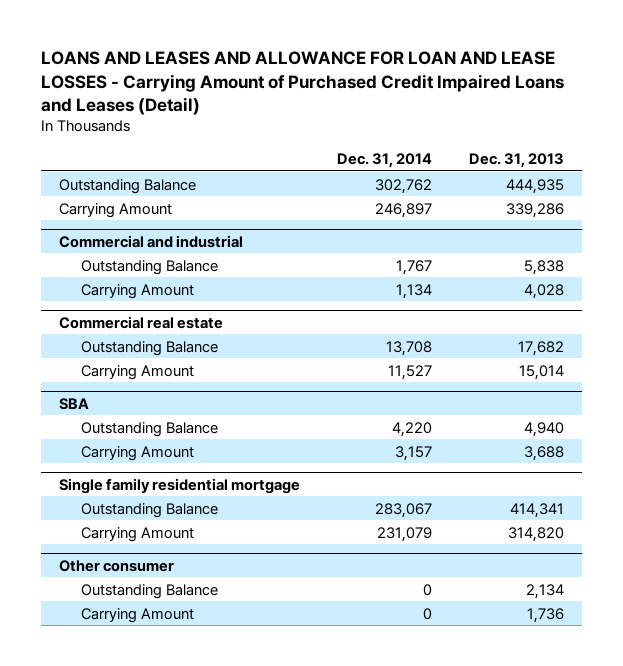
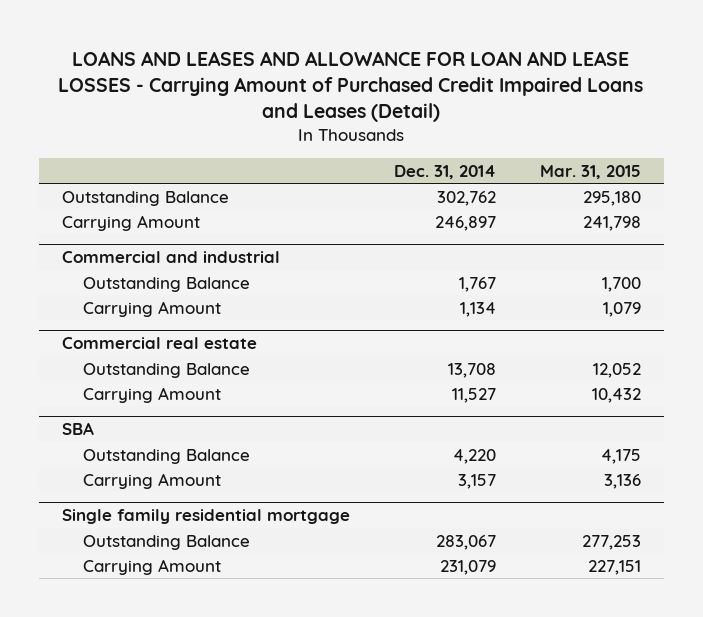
[468,153,564,169] Dec. 31, 2013 -> none
none -> [540,164,642,179] Mar. 31, 2015
[59,559,175,572] Other consumer -> none
[80,583,218,599] Outstanding Balance -> none
[80,607,194,623] Carrying Amount -> none

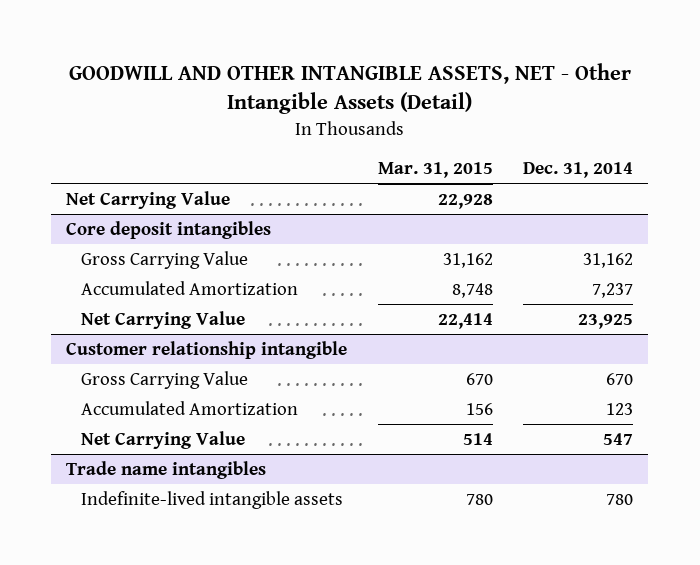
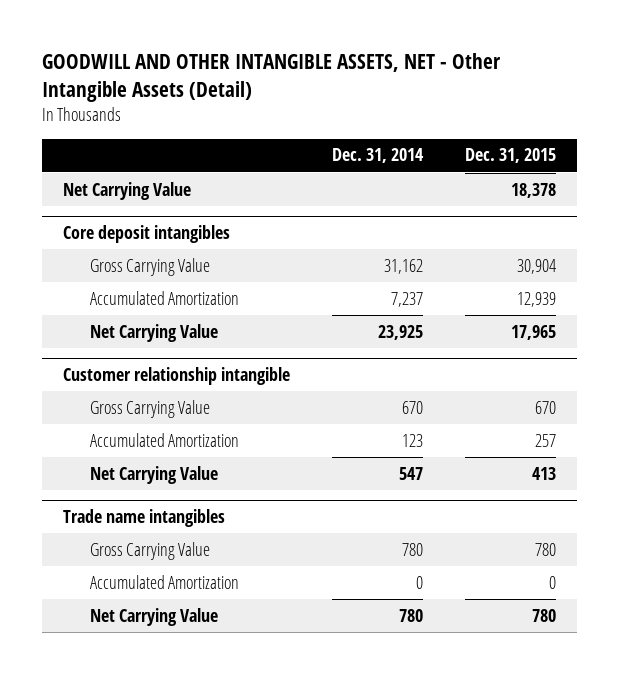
[377,162,493,179] Mar. 31, 2015 -> none
none -> [465,148,557,164] Dec. 31, 2015
[81,490,344,509] Indefinite-lived intangible assets -> none
none -> [90,541,211,560] Gross Carrying Value
none -> [90,574,240,589] Accumulated Amortization
none -> [90,607,219,626] Net Carrying Value

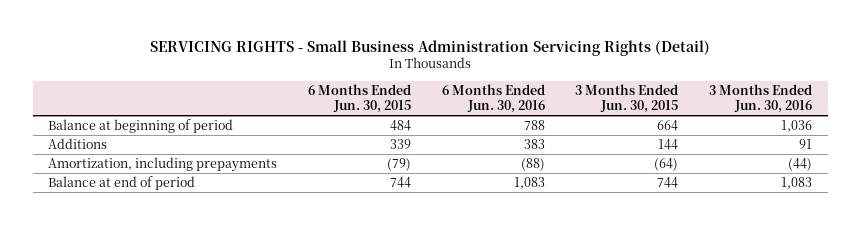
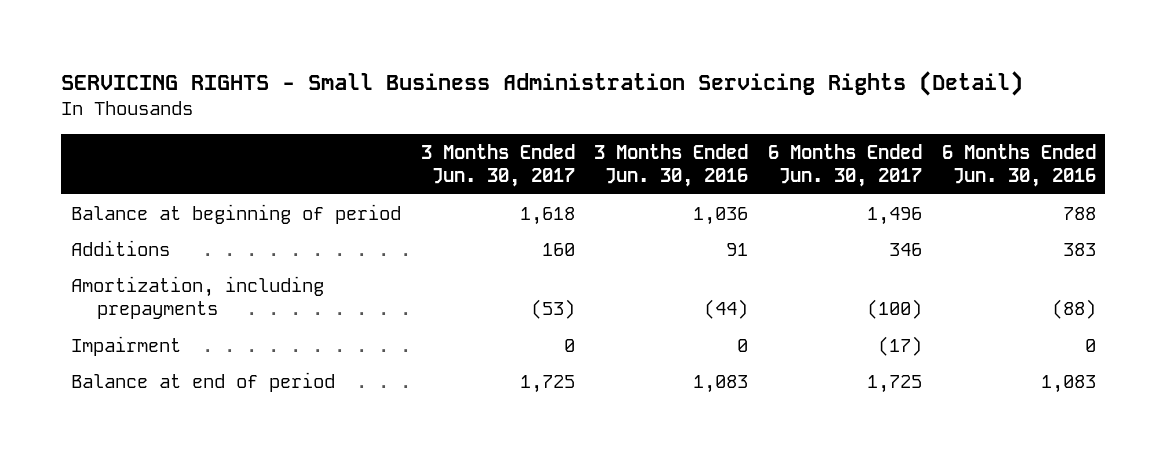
[307,83,411,114] 6 Months Ended Jun. 30, 2015 -> none
[575,83,679,114] 3 Months Ended Jun. 30, 2015 -> none
none -> [420,143,575,188] 3 Months Ended Jun. 30, 2017
none -> [767,143,922,188] 6 Months Ended Jun. 30, 2017
none -> [71,335,182,356] Impairment

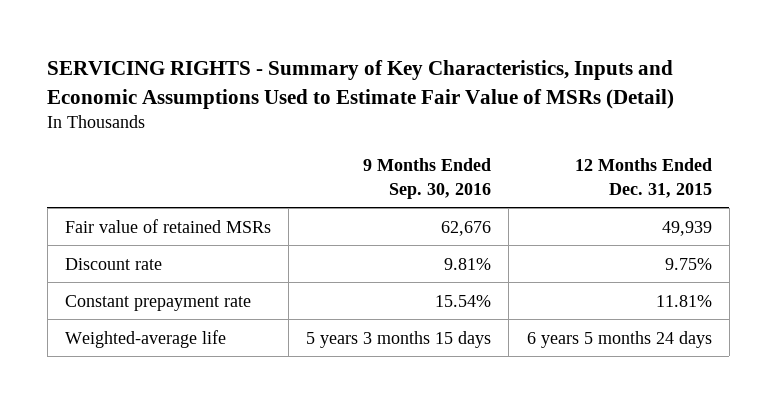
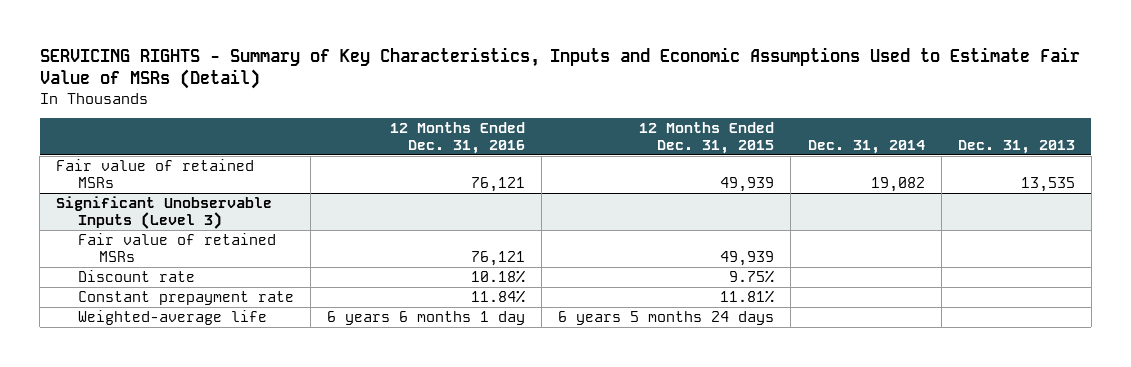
[363,158,492,199] 9 Months Ended Sep. 30, 2016 -> none
none -> [389,122,525,154] 12 Months Ended Dec. 31, 2016
none -> [807,139,925,154] Dec. 31, 2014
none -> [957,139,1075,154] Dec. 31, 2013
none -> [56,196,273,229] Significant Unobservable Inputs (Level 3)
none -> [77,233,276,262] Fair value of retained MSRs

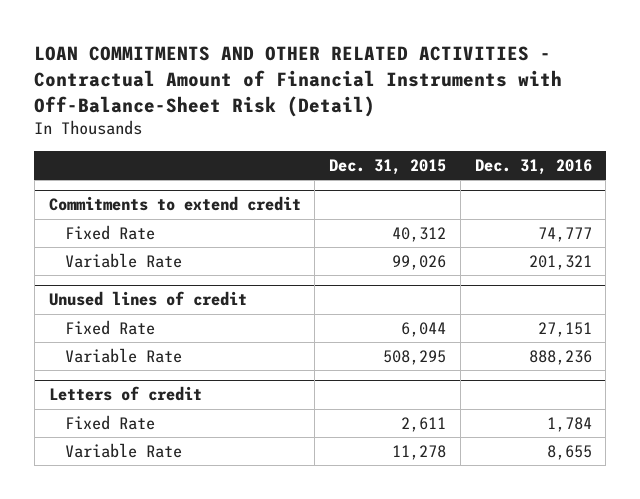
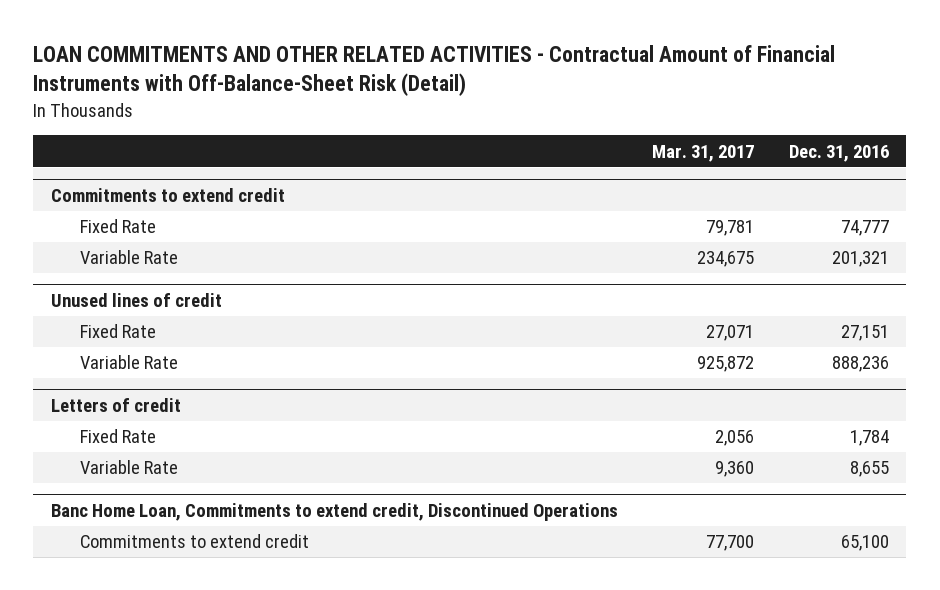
[329,158,447,175] Dec. 31, 2015 -> none
none -> [652,144,755,162] Mar. 31, 2017
none -> [50,502,618,521] Banc Home Loan, Commitments to extend credit, Discontinued Operations
none -> [79,534,309,549] Commitments to extend credit

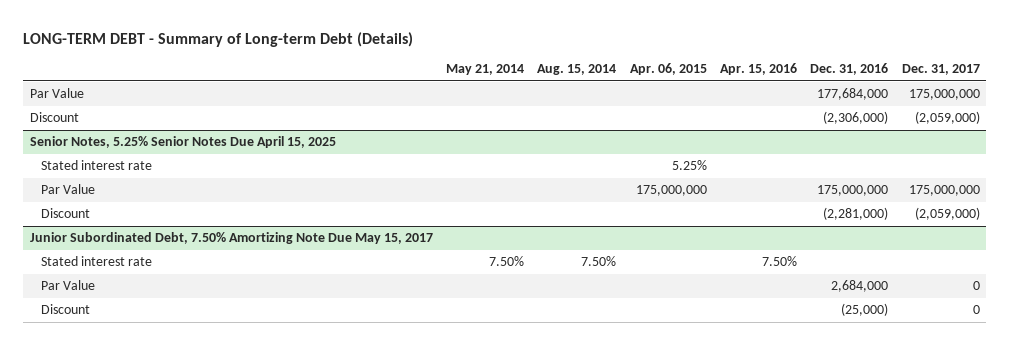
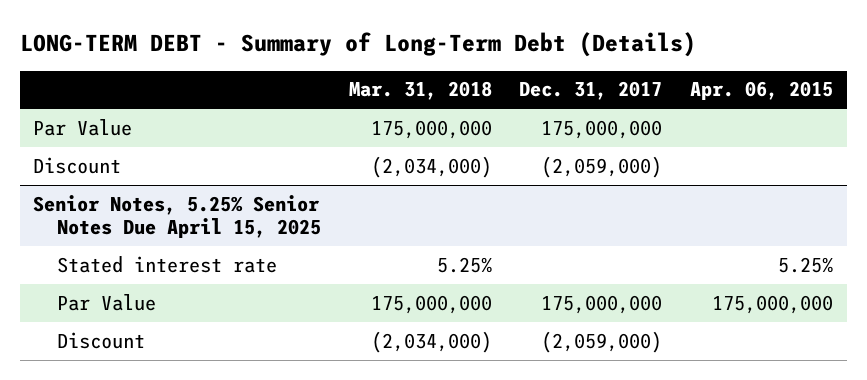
[22,31,413,47] LONG-TERM DEBT - Summary of Long-term Debt (Details) -> [19,31,696,57] LONG-TERM DEBT - Summary of Long-Term Debt (Details)
[445,64,524,76] May 21, 2014 -> none
[537,64,617,76] Aug. 15, 2014 -> none
[720,63,798,76] Apr. 15, 2016 -> none
[810,63,889,76] Dec. 31, 2016 -> none
none -> [348,81,492,101] Mar. 31, 2018
[29,232,433,245] Junior Subordinated Debt, 7.50% Amortizing Note Due May 15, 2017 -> none
[40,256,152,267] Stated interest rate -> none
[40,280,95,291] Par Value -> none
[40,304,90,315] Discount -> none

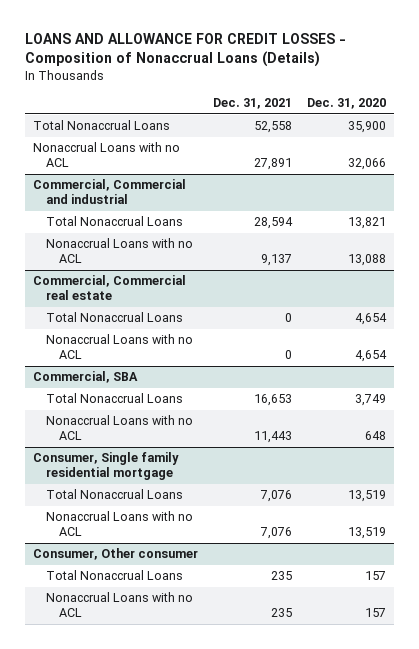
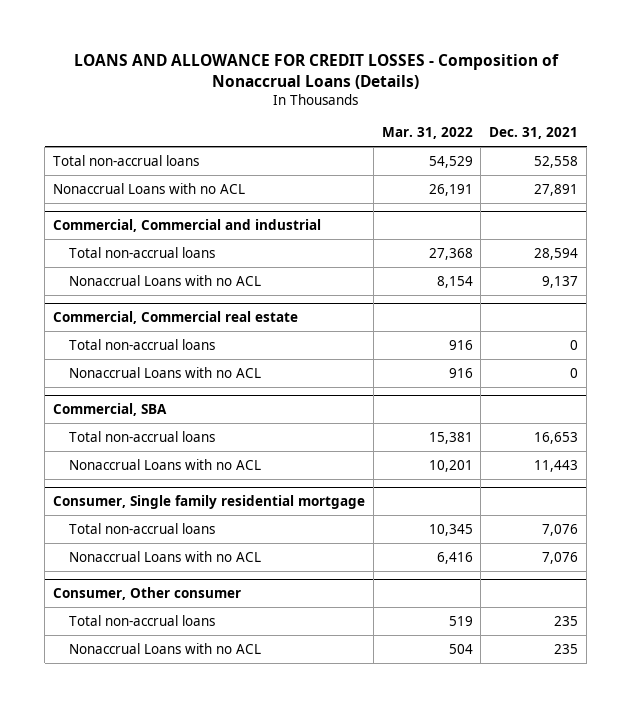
[307,98,387,110] Dec. 31, 2020 -> none
none -> [381,127,473,140] Mar. 31, 2022
[32,120,170,131] Total Nonaccrual Loans -> [53,154,200,166] Total non-accrual loans
[45,216,183,227] Total Nonaccrual Loans -> [68,246,215,258] Total non-accrual loans
[45,312,183,323] Total Nonaccrual Loans -> [68,338,215,350] Total non-accrual loans
[45,393,183,404] Total Nonaccrual Loans -> [68,430,215,442] Total non-accrual loans
[45,489,183,500] Total Nonaccrual Loans -> [68,522,215,534] Total non-accrual loans
[45,570,183,581] Total Nonaccrual Loans -> [68,614,215,626] Total non-accrual loans

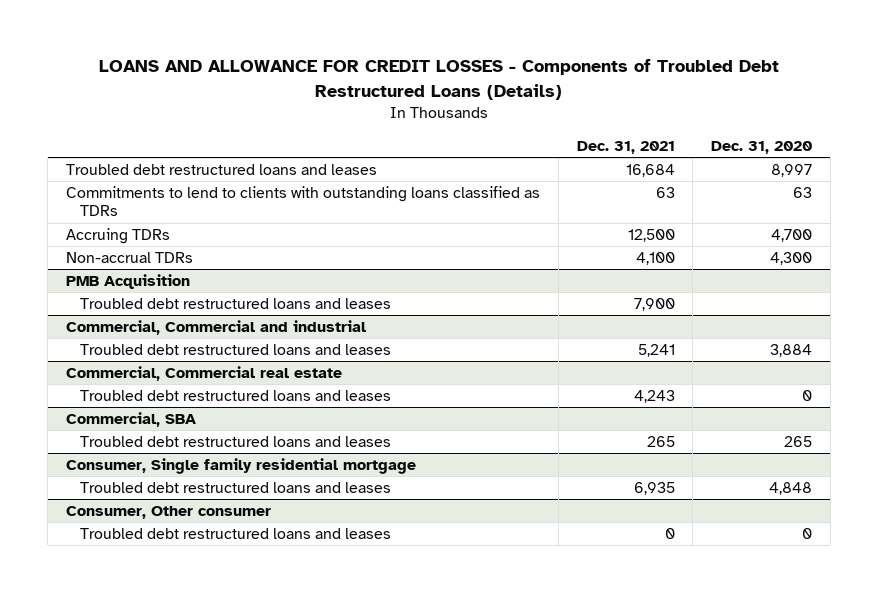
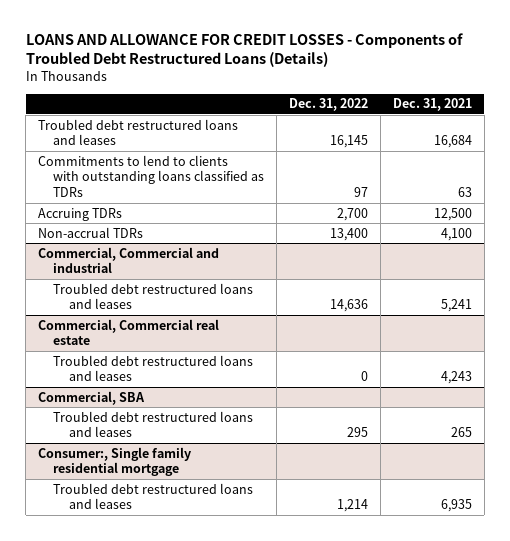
[711,141,813,155] Dec. 31, 2020 -> none
none -> [289,98,369,112] Dec. 31, 2022
[66,274,191,290] PMB Acquisition -> none
[79,298,391,310] Troubled debt restructured loans and leases -> none
[66,458,417,475] Consumer, Single family residential mortgage -> [37,446,191,477] Consumer:, Single family residential mortgage
[66,506,272,520] Consumer, Other consumer -> none
[79,528,391,540] Troubled debt restructured loans and leases -> none

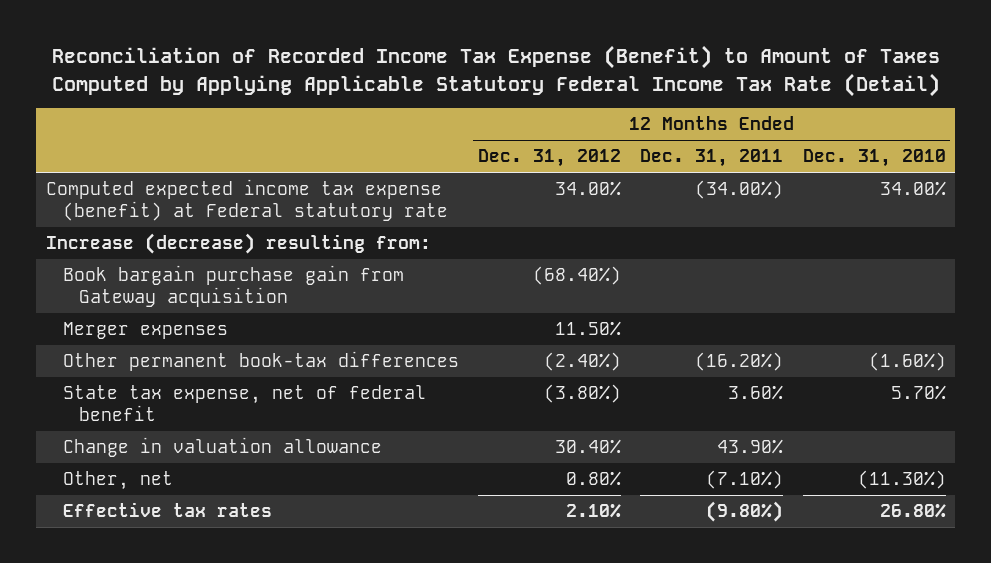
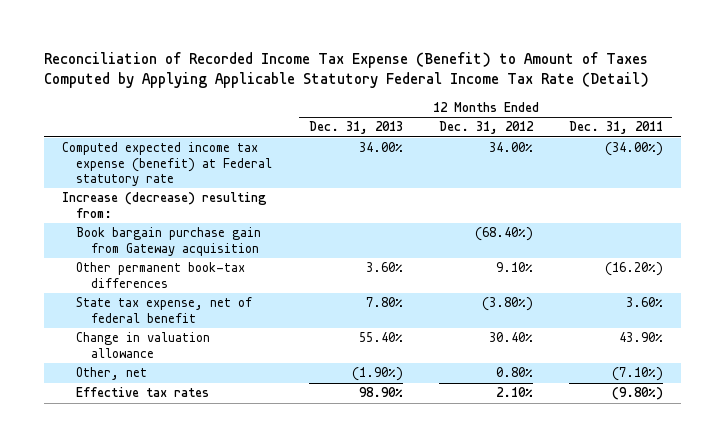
[802,149,946,168] Dec. 31, 2010 -> none
none -> [308,121,403,135] Dec. 31, 2013
[62,322,228,340] Merger expenses -> none
[543,352,621,372] (2.40%) -> [495,262,533,273] 9.10%

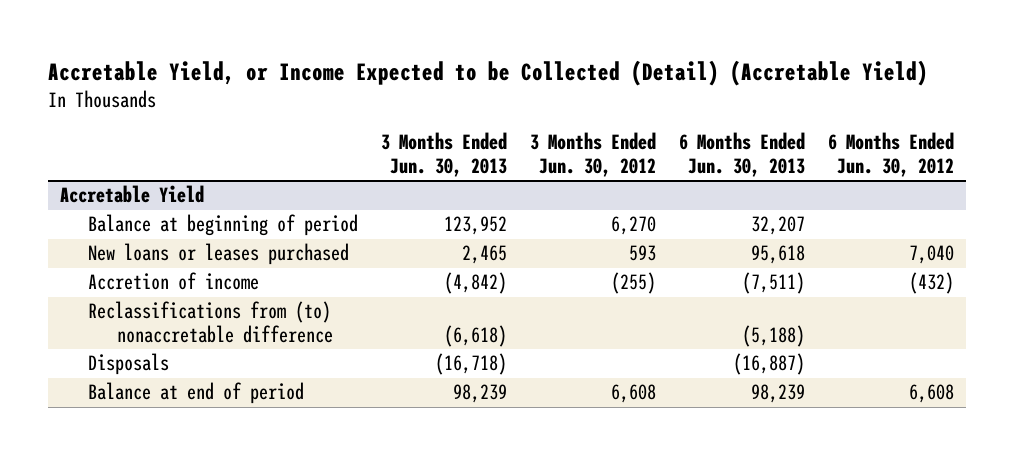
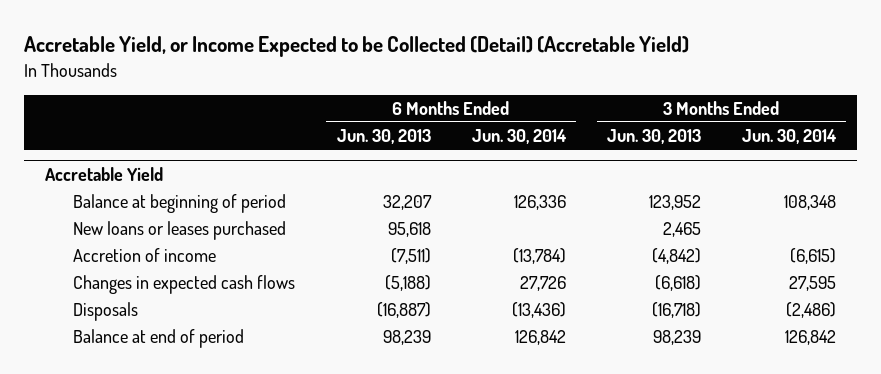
[530,132,657,178] 3 Months Ended Jun. 30, 2012 -> none
[828,132,955,178] 6 Months Ended Jun. 30, 2012 -> none
none -> [471,129,567,145] Jun. 30, 2014
none -> [742,129,838,145] Jun. 30, 2014
[88,301,334,344] Reclassifications from (to) nonaccretable difference -> [73,275,296,295] Changes in expected cash flows

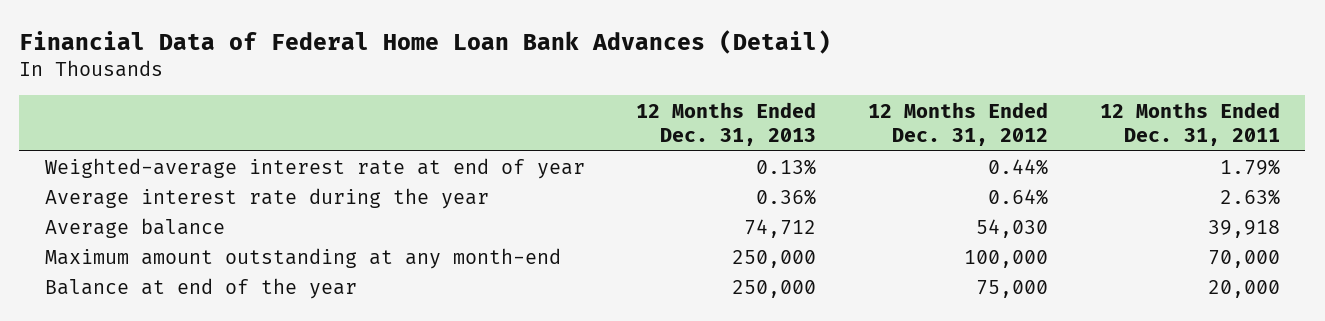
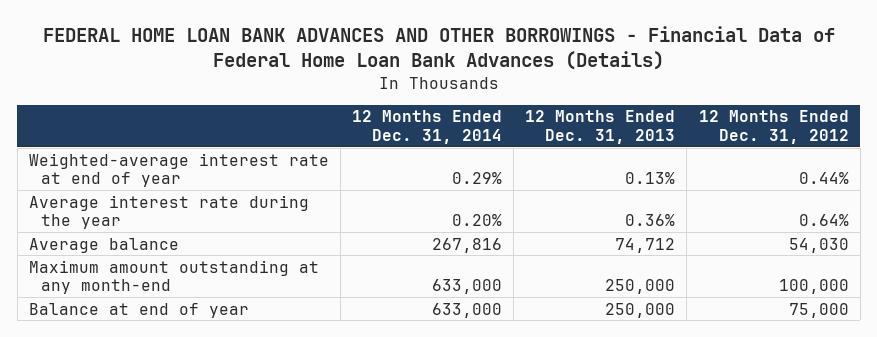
[19,29,832,54] Financial Data of Federal Home Loan Bank Advances (Detail) -> [42,25,835,70] FEDERAL HOME LOAN BANK ADVANCES AND OTHER BORROWINGS - Financial Data of Federal Home Loan Bank Advances (Details)
[1099,101,1280,147] 12 Months Ended Dec. 31, 2011 -> none
none -> [352,110,503,144] 12 Months Ended Dec. 31, 2014
[44,278,357,300] Balance at end of the year -> [28,302,249,318] Balance at end of year

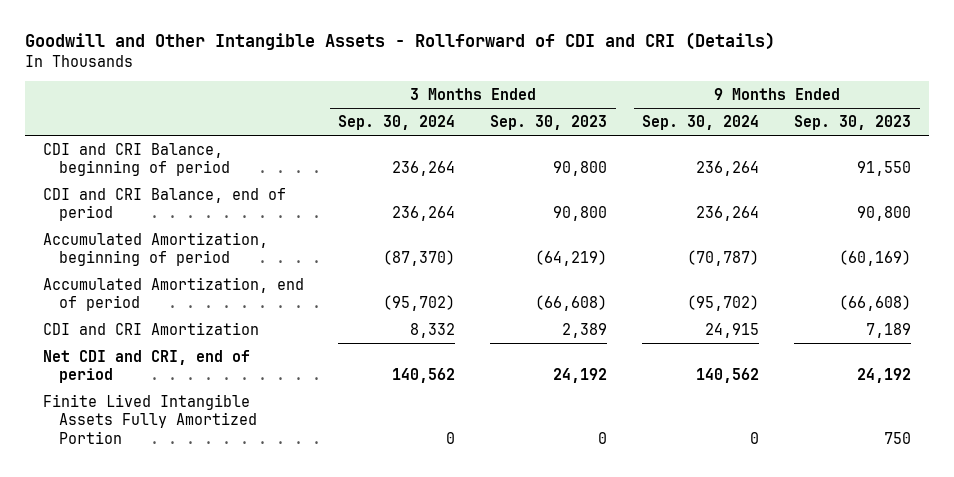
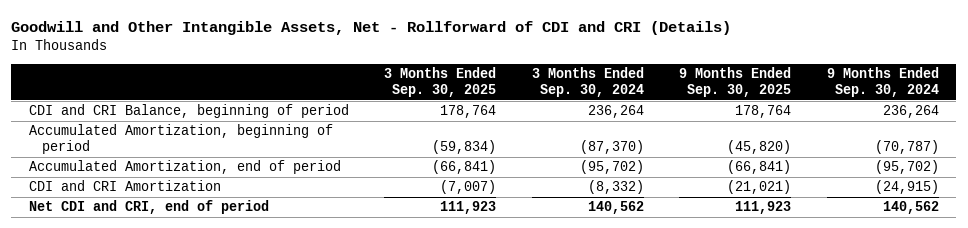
[25,32,776,51] Goodwill and Other Intangible Assets - Rollforward of CDI and CRI (Details) -> [11,21,732,36] Goodwill and Other Intangible Assets, Net - Rollforward of CDI and CRI (Details)
[490,114,608,130] Sep. 30, 2023 -> none
[794,114,912,130] Sep. 30, 2023 -> none
none -> [384,67,497,98] 3 Months Ended Sep. 30, 2025
none -> [679,67,792,98] 9 Months Ended Sep. 30, 2025
[42,187,286,222] CDI and CRI Balance, end of period -> none
[410,322,456,338] 8,332 -> [587,180,644,195] (8,332)
[705,322,760,338] 24,915 -> [874,180,939,195] (24,915)
[42,393,258,444] Finite Lived Intangible Assets Fully Amortized Portion -> none

